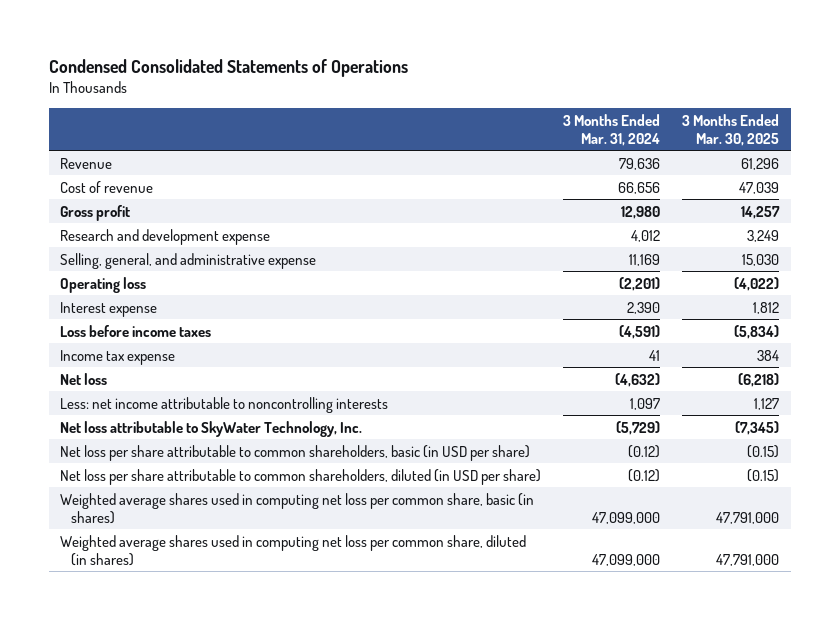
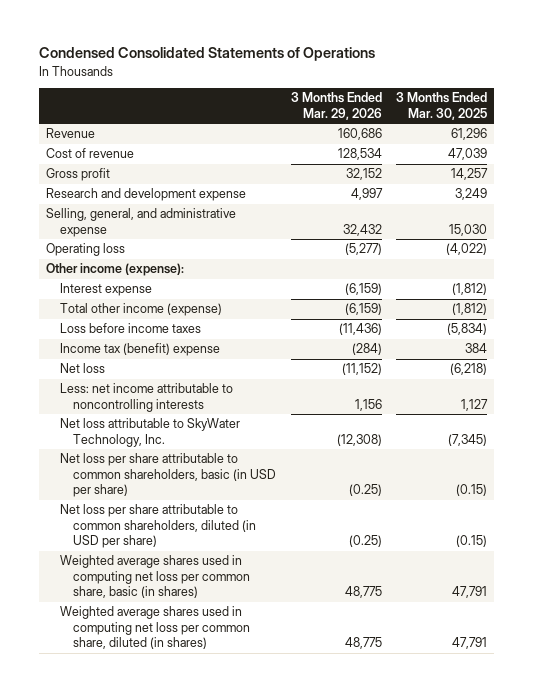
[563,113,661,146] 3 Months Ended Mar. 31, 2024 -> none
none -> [290,92,382,120] 3 Months Ended Mar. 29, 2026
none -> [46,263,185,277] Other income (expense):
[753,301,780,314] 1,812 -> [451,283,487,296] (1,812)
none -> [59,303,222,317] Total other income (expense)
[60,349,176,365] Income tax expense -> [59,343,220,357] Income tax (benefit) expense
[716,511,780,524] 47,791,000 -> [451,586,487,599] 47,791
[716,553,780,566] 47,791,000 -> [451,637,487,650] 47,791

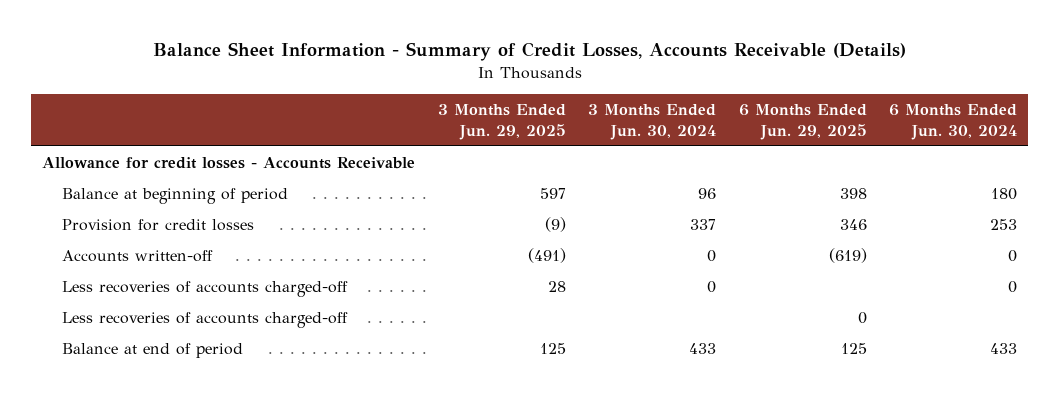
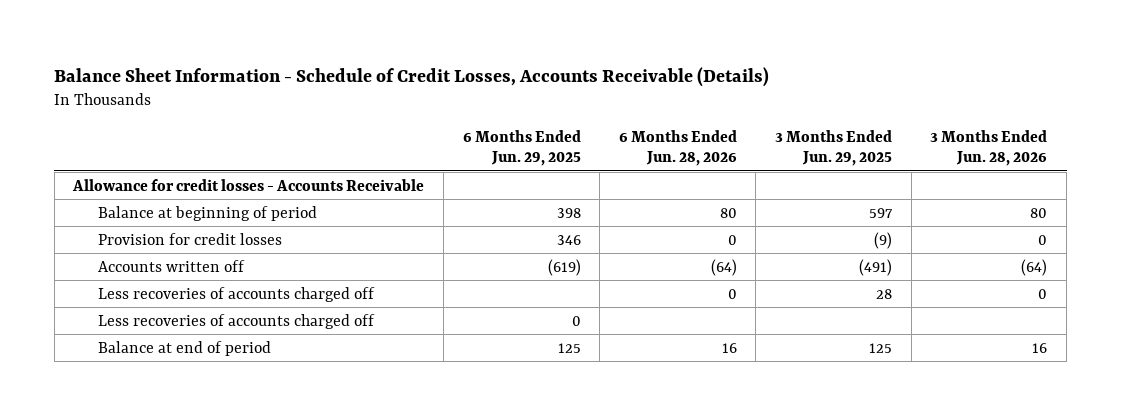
[152,42,906,62] Balance Sheet Information - Summary of Credit Losses, Accounts Receivable (Details) -> [54,66,770,87] Balance Sheet Information - Schedule of Credit Losses, Accounts Receivable (Details)
[588,104,717,141] 3 Months Ended Jun. 30, 2024 -> none
[889,104,1018,141] 6 Months Ended Jun. 30, 2024 -> none
none -> [618,129,737,167] 6 Months Ended Jun. 28, 2026
none -> [930,129,1048,167] 3 Months Ended Jun. 28, 2026
[61,250,213,263] Accounts written-off -> [97,259,245,272] Accounts written off
[61,281,348,298] Less recoveries of accounts charged-off -> [97,286,375,302] Less recoveries of accounts charged off
[61,312,348,329] Less recoveries of accounts charged-off -> [97,313,375,329] Less recoveries of accounts charged off

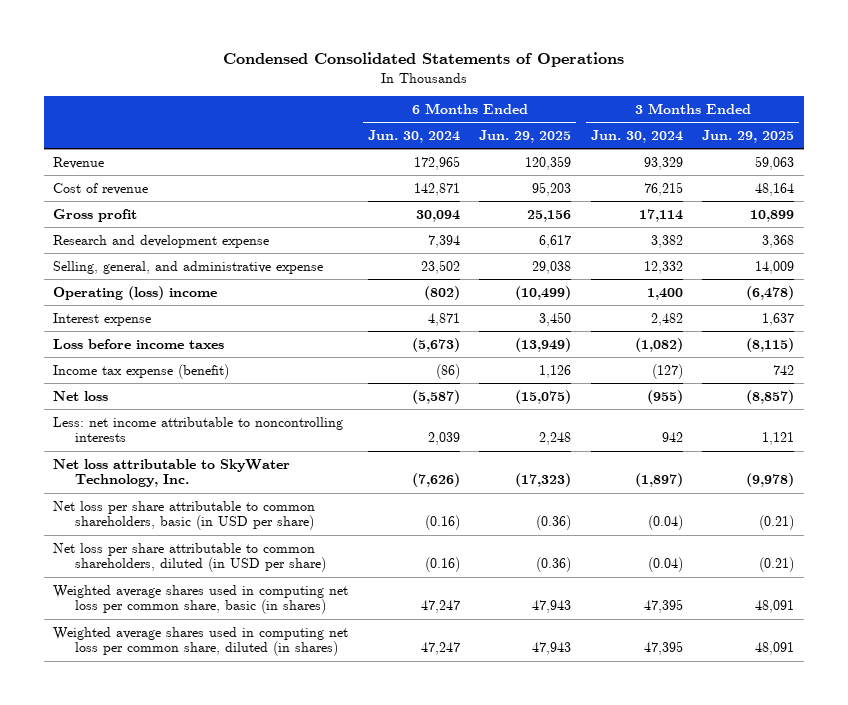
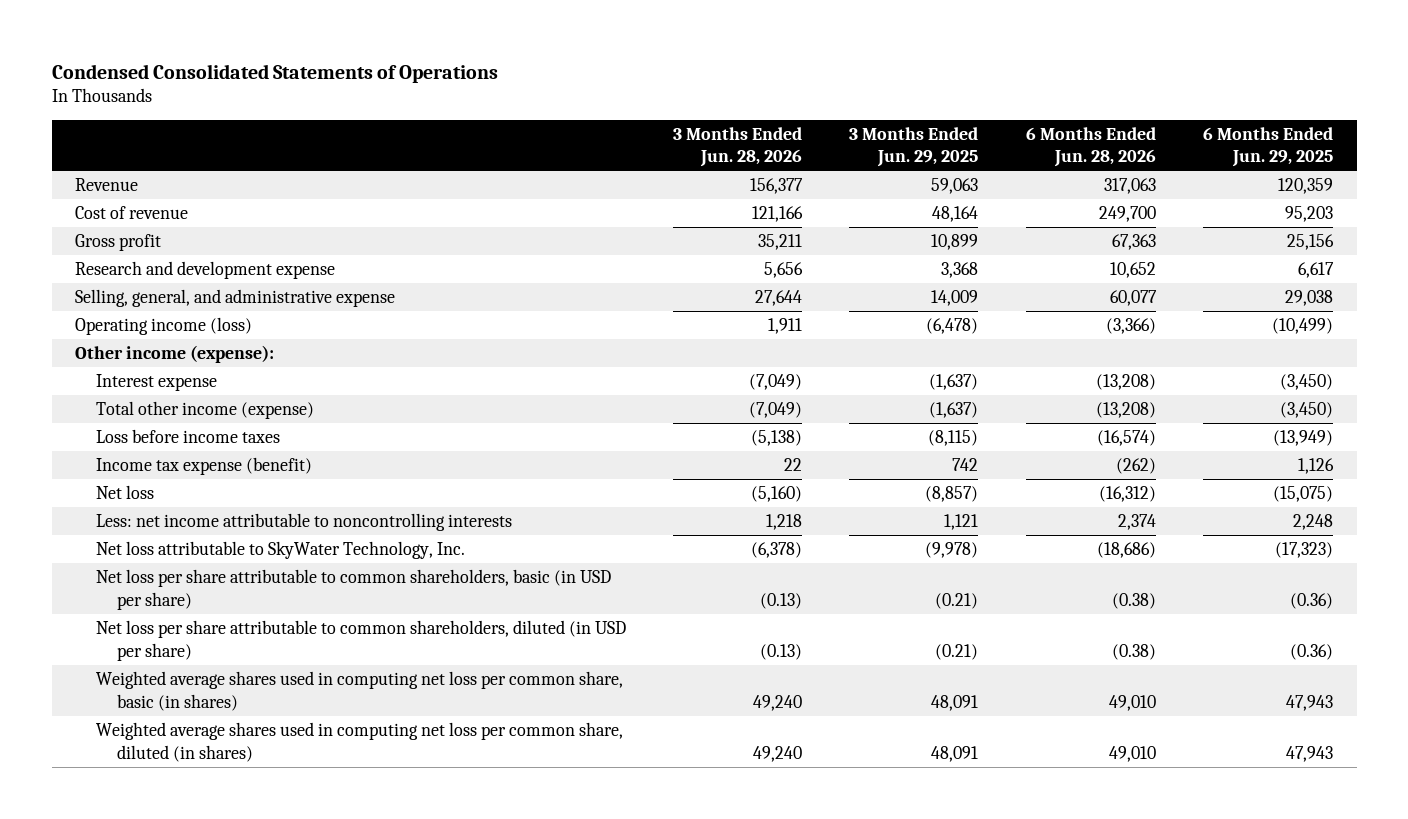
[367,129,460,143] Jun. 30, 2024 -> none
[590,129,683,143] Jun. 30, 2024 -> none
none -> [673,126,803,168] 3 Months Ended Jun. 28, 2026
none -> [1025,126,1156,168] 6 Months Ended Jun. 28, 2026
[53,285,218,300] Operating (loss) income -> [75,316,253,335] Operating income (loss)
none -> [75,344,275,363] Other income (expense):
[539,311,572,326] 3,450 -> [1279,373,1333,390] (3,450)
[762,312,795,326] 1,637 -> [929,373,979,390] (1,637)
none -> [95,400,314,419] Total other income (expense)

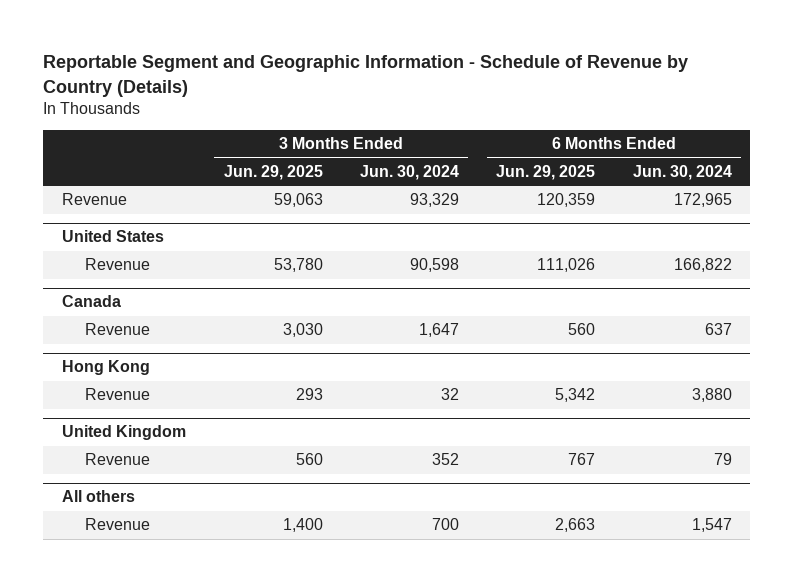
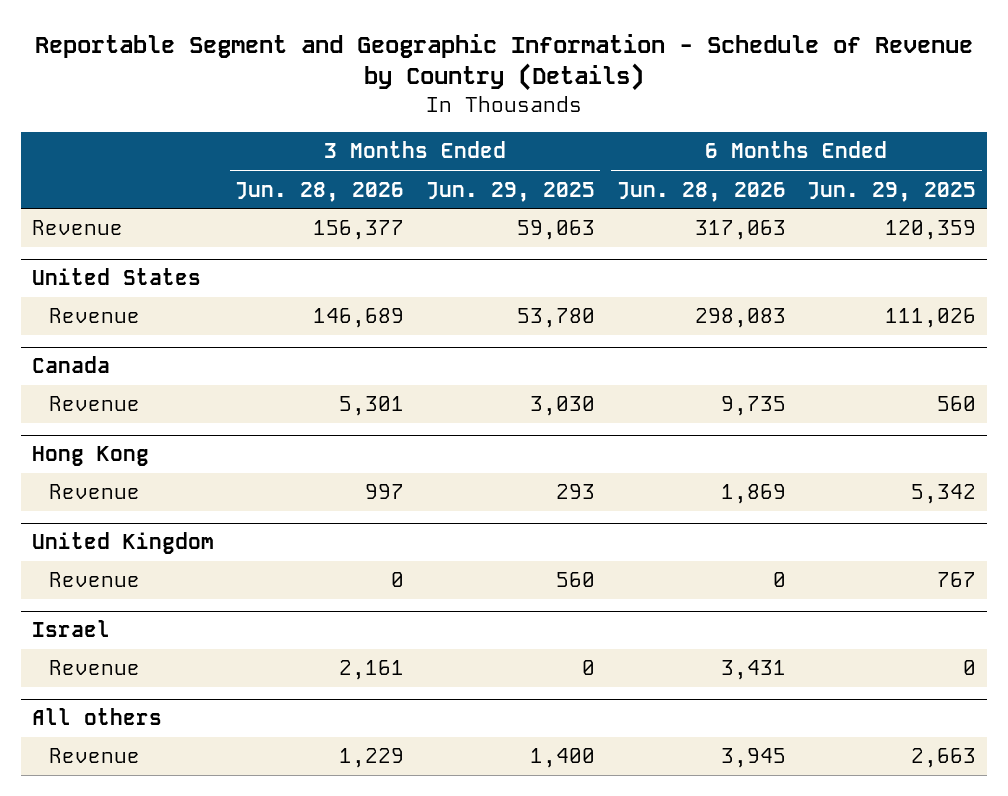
[359,164,459,180] Jun. 30, 2024 -> none
[632,164,732,180] Jun. 30, 2024 -> none
none -> [235,181,405,202] Jun. 28, 2026
none -> [616,181,786,202] Jun. 28, 2026
none -> [31,620,110,638] Israel
none -> [48,660,140,676] Revenue

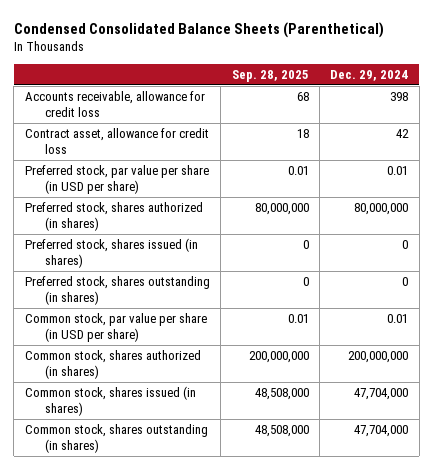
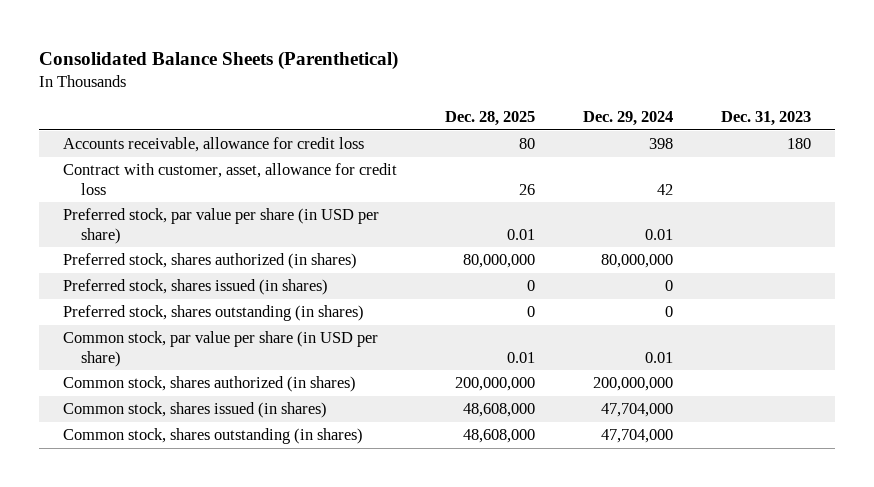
[13,21,384,38] Condensed Consolidated Balance Sheets (Parenthetical) -> [39,51,399,71] Consolidated Balance Sheets (Parenthetical)
[231,69,309,82] Sep. 28, 2025 -> none
none -> [445,111,536,127] Dec. 28, 2025
none -> [720,111,811,127] Dec. 31, 2023
[24,127,209,155] Contract asset, allowance for credit loss -> [63,163,398,195] Contract with customer, asset, allowance for credit loss

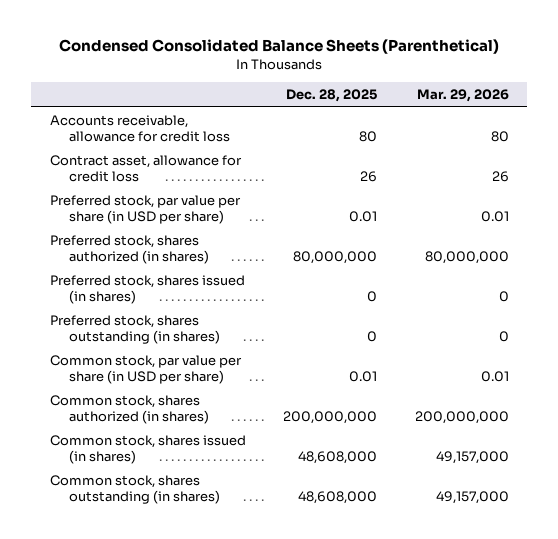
[39,51,399,71] Consolidated Balance Sheets (Parenthetical) -> [59,39,500,55] Condensed Consolidated Balance Sheets (Parenthetical)
[582,111,673,127] Dec. 29, 2024 -> none
[720,111,811,127] Dec. 31, 2023 -> none
none -> [416,89,509,103] Mar. 29, 2026
[63,163,398,195] Contract with customer, asset, allowance for credit loss -> [49,155,242,182] Contract asset, allowance for credit loss

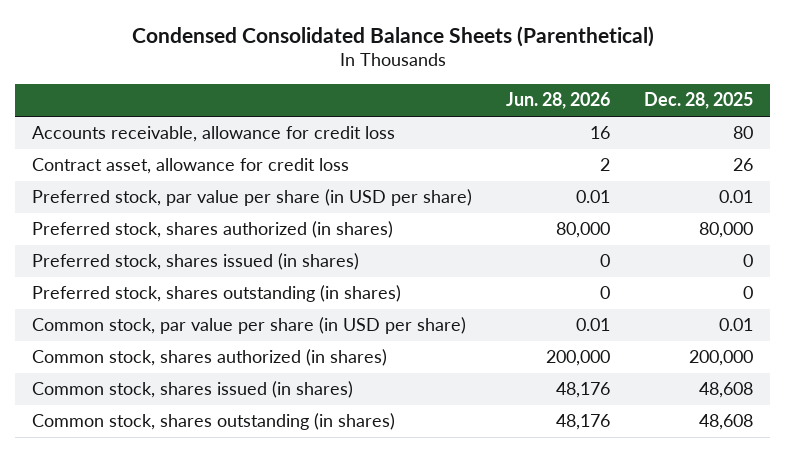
[416,89,509,103] Mar. 29, 2026 -> none
none -> [506,92,611,110] Jun. 28, 2026
[293,250,378,264] 80,000,000 -> [699,222,754,239] 80,000
[283,410,378,424] 200,000,000 -> [689,350,754,367] 200,000
[298,450,378,464] 48,608,000 -> [699,382,754,399] 48,608
[298,490,378,504] 48,608,000 -> [699,414,754,431] 48,608

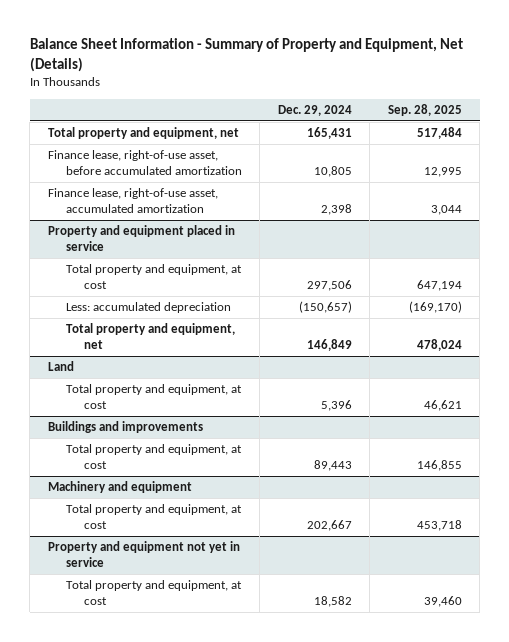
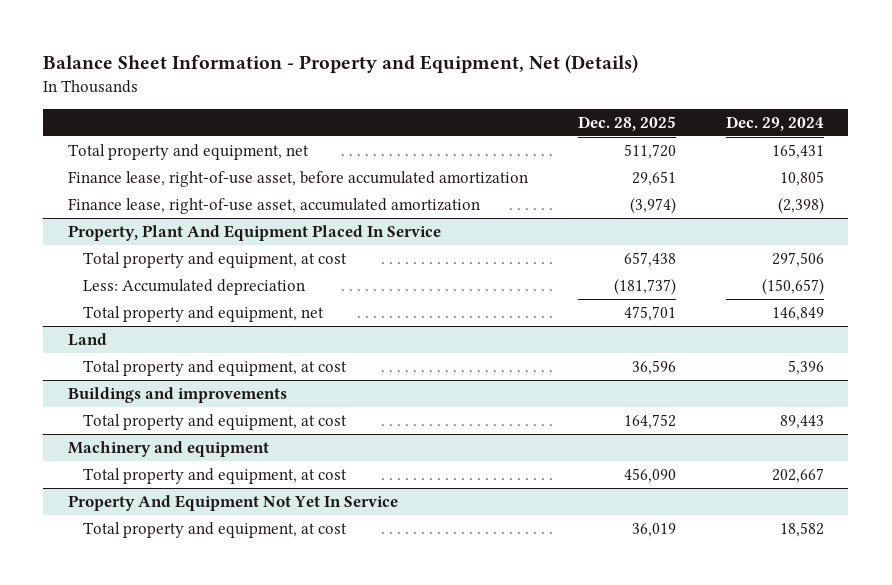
[29,38,463,72] Balance Sheet Information - Summary of Property and Equipment, Net (Details) -> [43,54,639,74] Balance Sheet Information - Property and Equipment, Net (Details)
[387,103,462,116] Sep. 28, 2025 -> none
none -> [577,116,676,132] Dec. 28, 2025
[320,204,352,216] 2,398 -> [777,196,824,214] (2,398)
[47,225,235,252] Property and equipment placed in service -> [68,224,442,241] Property, Plant And Equipment Placed In Service
[65,302,231,314] Less: accumulated depreciation -> [82,278,305,295] Less: Accumulated depreciation
[47,541,240,568] Property and equipment not yet in service -> [68,494,399,511] Property And Equipment Not Yet In Service

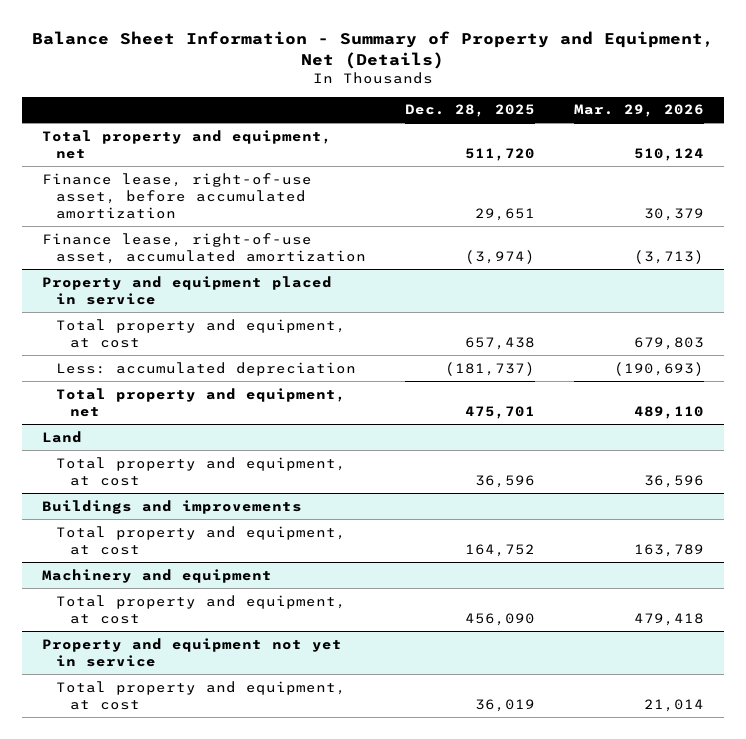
[43,54,639,74] Balance Sheet Information - Property and Equipment, Net (Details) -> [31,30,714,69] Balance Sheet Information - Summary of Property and Equipment, Net (Details)
[725,116,824,132] Dec. 29, 2024 -> none
none -> [574,104,705,118] Mar. 29, 2026
[68,224,442,241] Property, Plant And Equipment Placed In Service -> [41,275,332,305] Property and equipment placed in service
[82,278,305,295] Less: Accumulated depreciation -> [55,361,356,376] Less: accumulated depreciation
[68,494,399,511] Property And Equipment Not Yet In Service -> [41,637,342,667] Property and equipment not yet in service

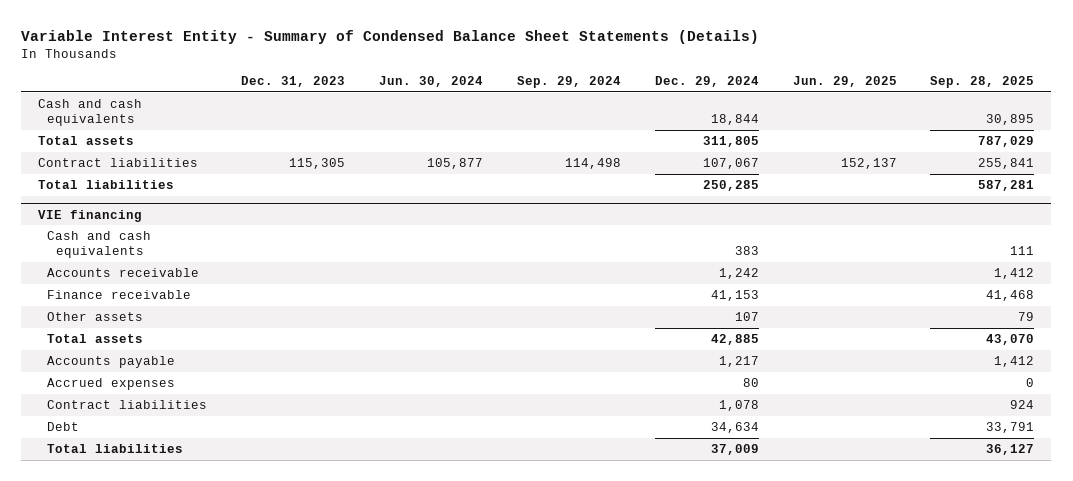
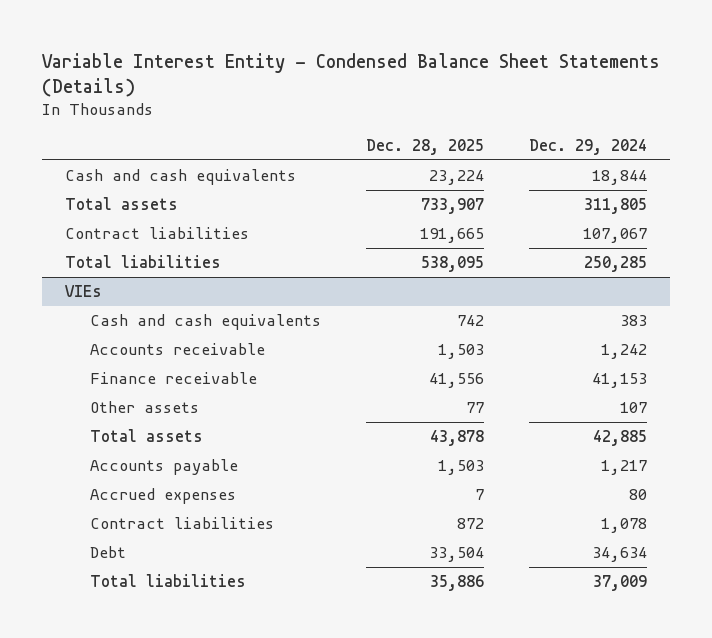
[21,29,760,44] Variable Interest Entity - Summary of Condensed Balance Sheet Statements (Details) -> [42,52,661,97] Variable Interest Entity - Condensed Balance Sheet Statements (Details)
[240,76,345,88] Dec. 31, 2023 -> none
[378,76,483,88] Jun. 30, 2024 -> none
[516,76,621,89] Sep. 29, 2024 -> none
[792,76,897,88] Jun. 29, 2025 -> none
[930,76,1035,89] Sep. 28, 2025 -> none
none -> [366,139,485,156] Dec. 28, 2025
[38,209,143,222] VIE financing -> [64,284,102,297] VIEs

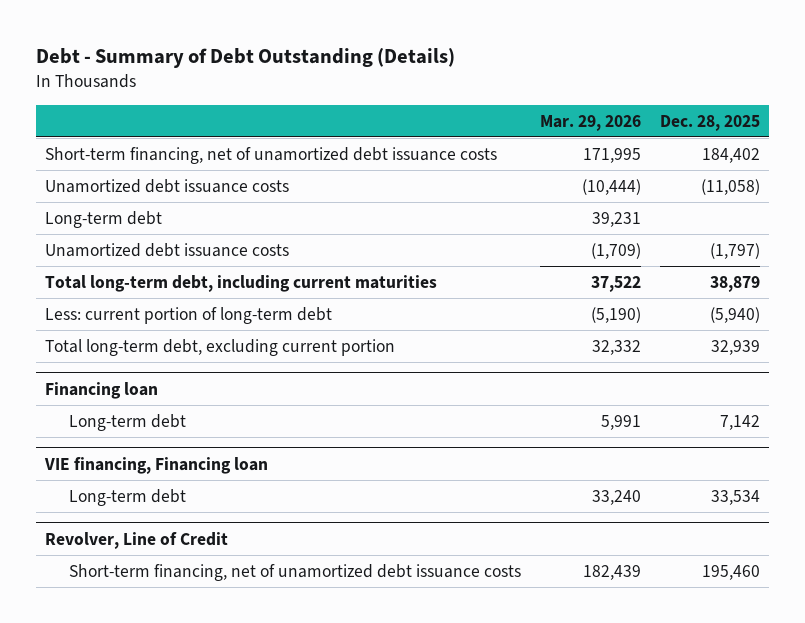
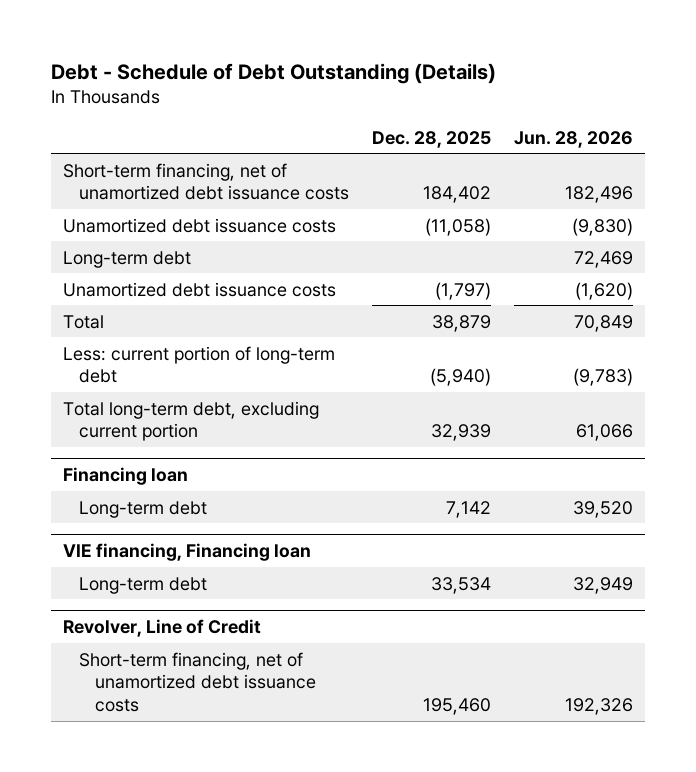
[35,48,455,69] Debt - Summary of Debt Outstanding (Details) -> [51,62,497,84] Debt - Schedule of Debt Outstanding (Details)
[540,114,642,131] Mar. 29, 2026 -> none
none -> [514,130,634,148] Jun. 28, 2026
[44,274,437,292] Total long-term debt, including current maturities -> [62,314,104,329] Total

